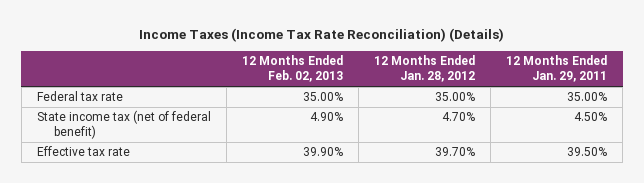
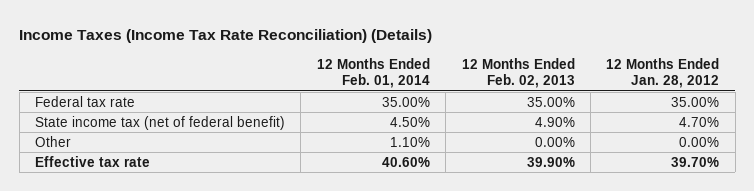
[506,55,608,83] 12 Months Ended Jan. 29, 2011 -> none
none -> [316,57,430,89] 12 Months Ended Feb. 01, 2014
none -> [35,135,72,147] Other

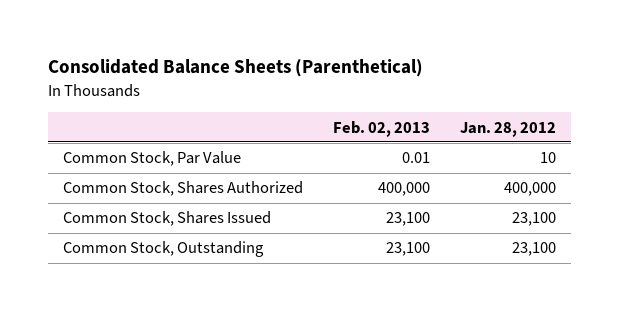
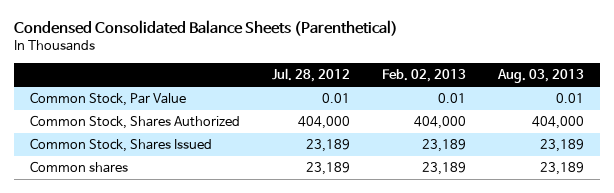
[47,59,423,78] Consolidated Balance Sheets (Parenthetical) -> [13,20,398,37] Condensed Consolidated Balance Sheets (Parenthetical)
[460,121,557,137] Jan. 28, 2012 -> none
none -> [271,68,350,83] Jul. 28, 2012
none -> [497,69,585,84] Aug. 03, 2013
[377,182,430,197] 400,000 -> [413,116,466,130] 404,000
[385,212,430,227] 23,100 -> [421,139,466,153] 23,189
[62,241,264,258] Common Stock, Outstanding -> [29,161,128,174] Common shares
[385,242,430,257] 23,100 -> [421,162,466,176] 23,189

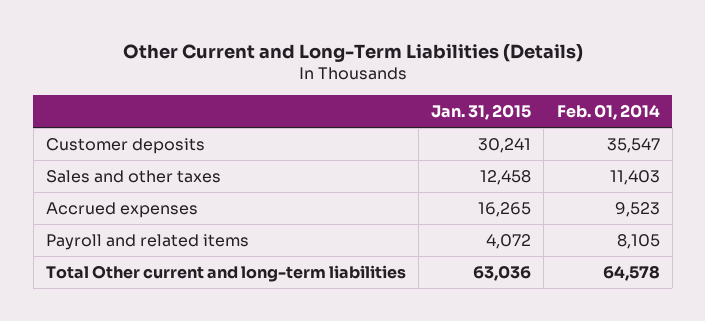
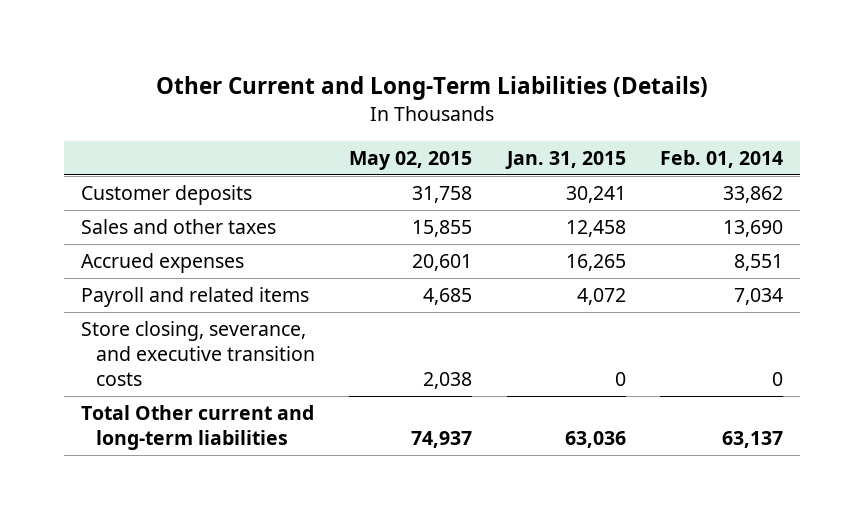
none -> [349,150,473,170] May 02, 2015
[606,137,660,153] 35,547 -> [722,186,783,204] 33,862
[609,169,660,185] 11,403 -> [722,220,783,238] 13,690
[614,201,660,217] 9,523 -> [733,254,783,272] 8,551
[616,233,660,249] 8,105 -> [733,288,783,306] 7,034
none -> [80,321,316,386] Store closing, severance, and executive transition costs
[602,264,660,281] 64,578 -> [721,431,783,449] 63,137

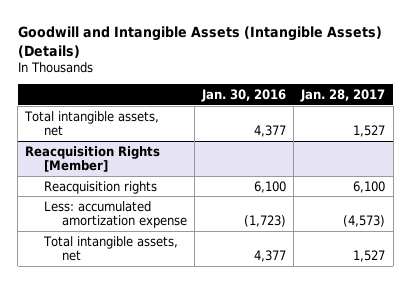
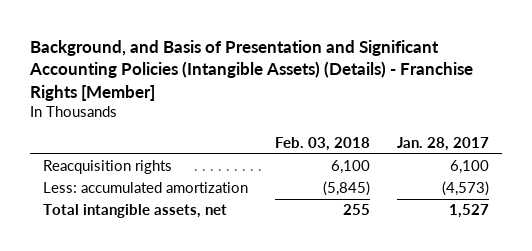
[17,25,382,58] Goodwill and Intangible Assets (Intangible Assets) (Details) -> [29,39,474,101] Background, and Basis of Presentation and Significant Accounting Policies (Intangible Assets) (Details) - Franchise Rights [Member]
[201,89,287,103] Jan. 30, 2016 -> none
none -> [275,137,371,152] Feb. 03, 2018
[24,110,160,137] Total intangible assets, net -> none
[25,145,161,173] Reacquisition Rights [Member] -> none
[43,200,188,229] Less: accumulated amortization expense -> [43,182,249,194] Less: accumulated amortization

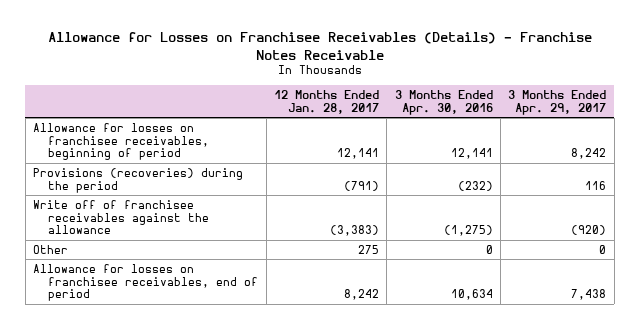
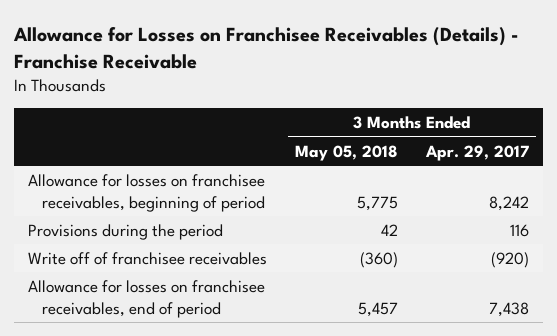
[47,32,592,60] Allowance for Losses on Franchisee Receivables (Details) - Franchise Notes Receivable -> [13,27,520,69] Allowance for Losses on Franchisee Receivables (Details) - Franchise Receivable
[273,90,379,114] 12 Months Ended Jan. 28, 2017 -> none
[394,90,493,115] 3 Months Ended Apr. 30, 2016 -> none
none -> [295,144,399,161] May 05, 2018
[33,244,69,254] Other -> none
[33,167,244,193] Provisions (recoveries) during the period -> [28,223,224,240] Provisions during the period
[33,199,210,235] Write off of franchisee receivables against the allowance -> [28,251,268,265] Write off of franchisee receivables

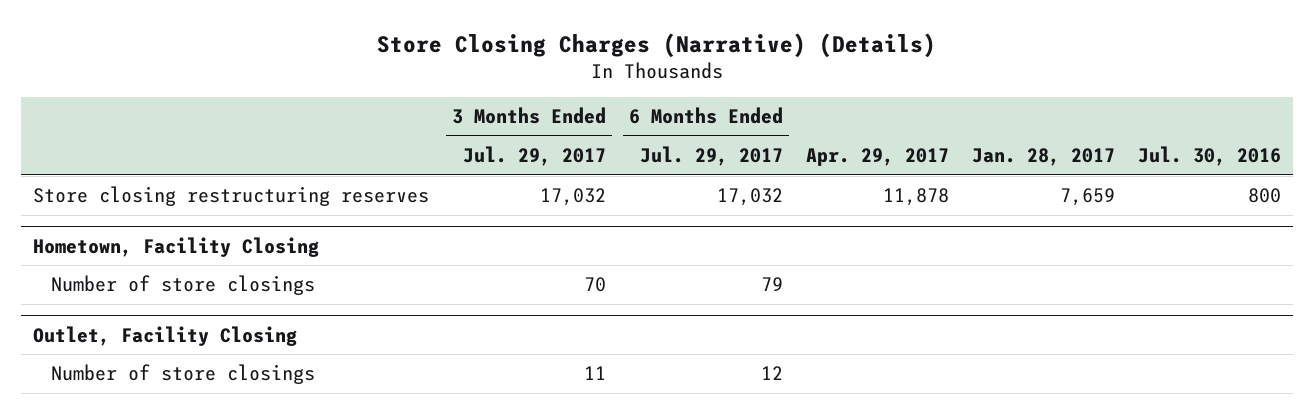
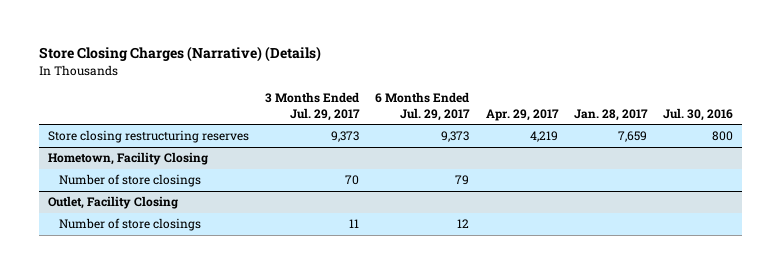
[540,188,607,207] 17,032 -> [331,131,360,143] 9,373
[717,188,784,207] 17,032 -> [441,131,470,143] 9,373
[883,188,950,207] 11,878 -> [529,131,558,143] 4,219

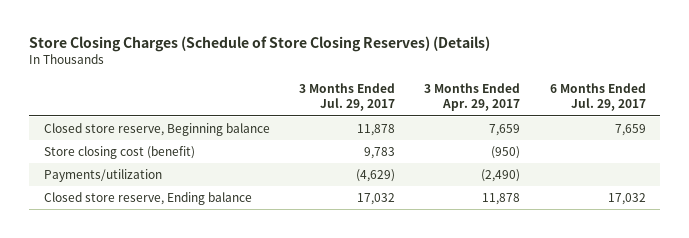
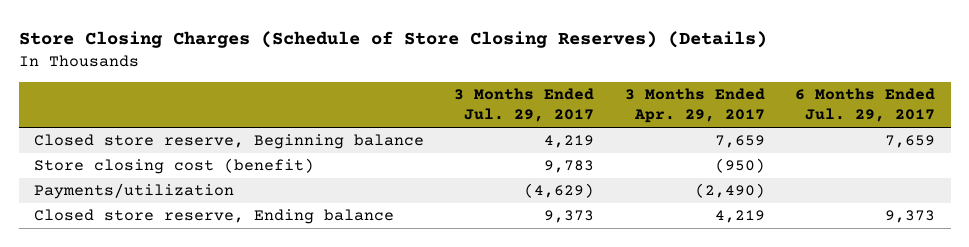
[356,124,395,137] 11,878 -> [544,135,595,149] 4,219
[356,193,395,206] 17,032 -> [544,210,595,224] 9,373
[482,193,521,206] 11,878 -> [714,210,765,224] 4,219
[607,193,646,206] 17,032 -> [885,210,936,224] 9,373

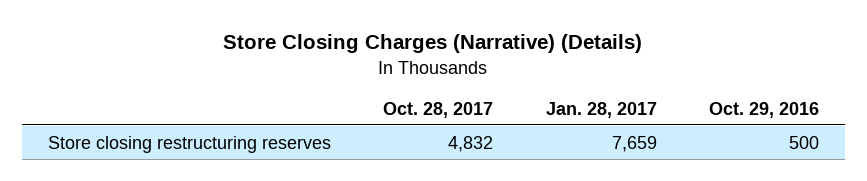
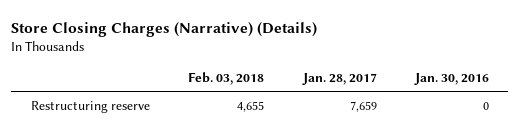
[383,101,494,118] Oct. 28, 2017 -> none
[709,101,820,118] Oct. 29, 2016 -> none
none -> [188,72,265,86] Feb. 03, 2018
none -> [413,73,489,86] Jan. 30, 2016
[47,135,331,153] Store closing restructuring reserves -> [30,100,150,113] Restructuring reserve

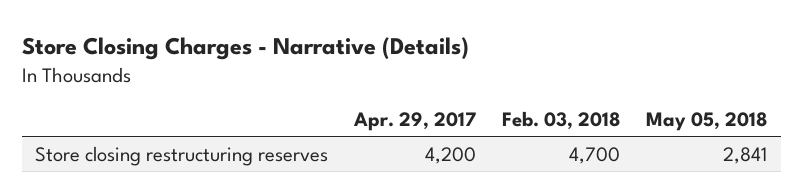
[11,21,318,37] Store Closing Charges (Narrative) (Details) -> [21,36,469,60] Store Closing Charges - Narrative (Details)
[301,73,377,86] Jan. 28, 2017 -> none
[413,73,489,86] Jan. 30, 2016 -> none
none -> [353,112,477,132] Apr. 29, 2017
none -> [646,112,768,132] May 05, 2018
[30,100,150,113] Restructuring reserve -> [34,145,328,166] Store closing restructuring reserves
[237,100,265,112] 4,655 -> [569,146,621,164] 4,700

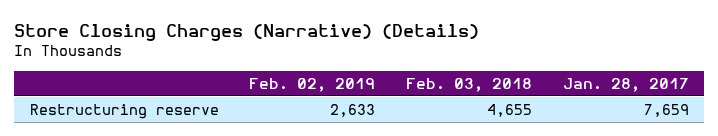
[21,36,469,60] Store Closing Charges - Narrative (Details) -> [14,23,480,41] Store Closing Charges (Narrative) (Details)
[353,112,477,132] Apr. 29, 2017 -> none
[646,112,768,132] May 05, 2018 -> none
none -> [249,77,376,92] Feb. 02, 2019
none -> [562,77,689,92] Jan. 28, 2017
[34,145,328,166] Store closing restructuring reserves -> [29,103,219,119] Restructuring reserve
[569,146,621,164] 4,700 -> [487,103,533,117] 4,655

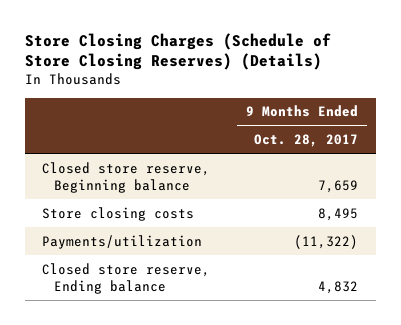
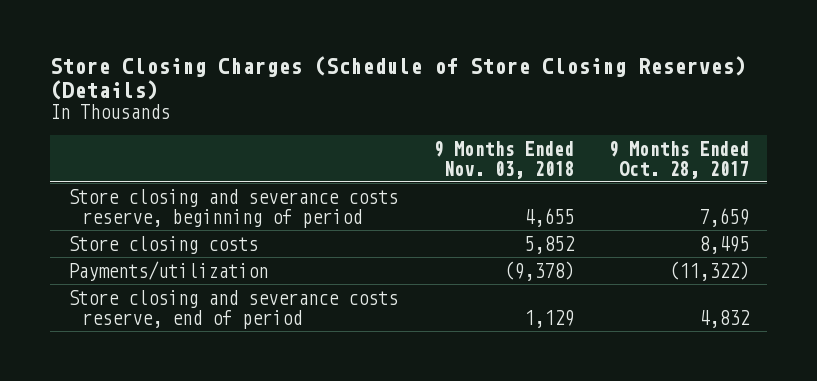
none -> [433,140,574,179] 9 Months Ended Nov. 03, 2018
[42,161,211,193] Closed store reserve, Beginning balance -> [67,188,398,228] Store closing and severance costs reserve, beginning of period
[42,262,211,294] Closed store reserve, Ending balance -> [67,289,398,329] Store closing and severance costs reserve, end of period

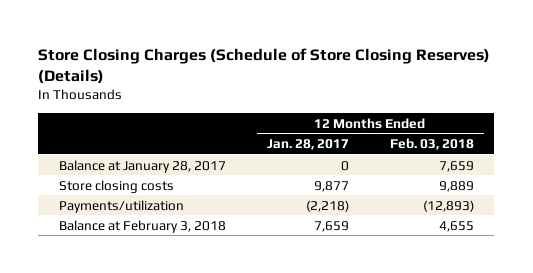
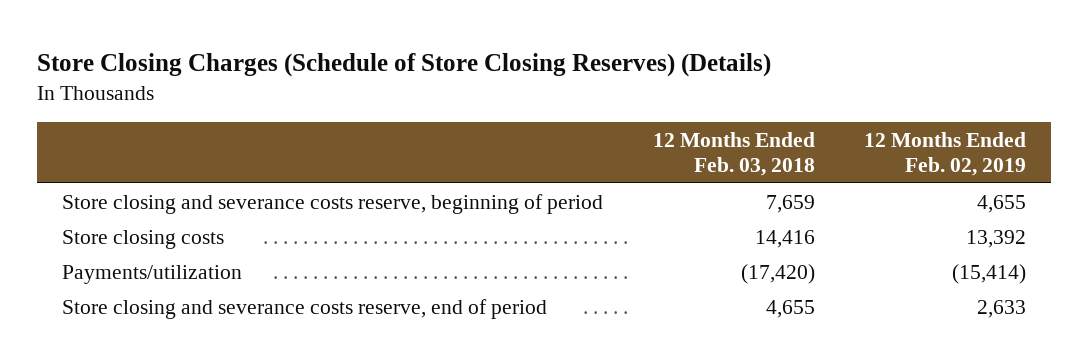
[266,139,349,151] Jan. 28, 2017 -> none
none -> [864,131,1027,176] 12 Months Ended Feb. 02, 2019
[58,159,226,173] Balance at January 28, 2017 -> [62,193,604,214] Store closing and severance costs reserve, beginning of period
[438,180,474,192] 9,889 -> [754,229,815,248] 14,416
[422,199,474,212] (12,893) -> [740,263,815,284] (17,420)
[58,219,226,233] Balance at February 3, 2018 -> [62,298,548,319] Store closing and severance costs reserve, end of period

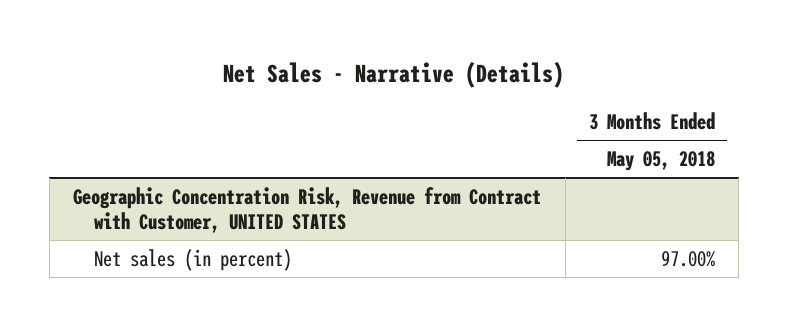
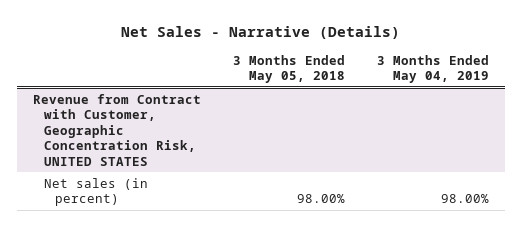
none -> [376,54,489,84] 3 Months Ended May 04, 2019
[73,186,542,233] Geographic Concentration Risk, Revenue from Contract with Customer, UNITED STATES -> [33,93,202,166] Revenue from Contract with Customer, Geographic Concentration Risk, UNITED STATES
[660,250,715,267] 97.00% -> [296,194,345,204] 98.00%

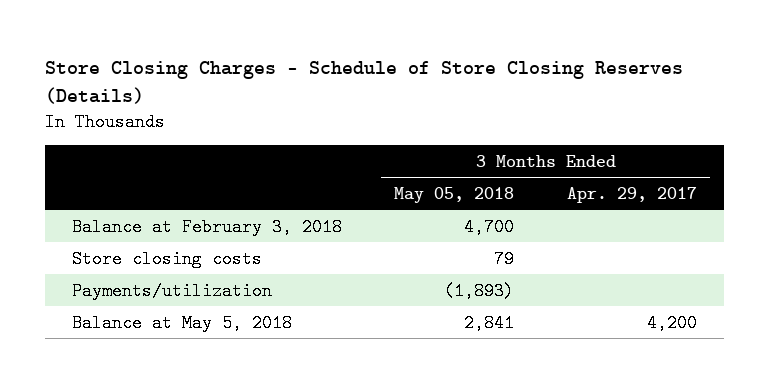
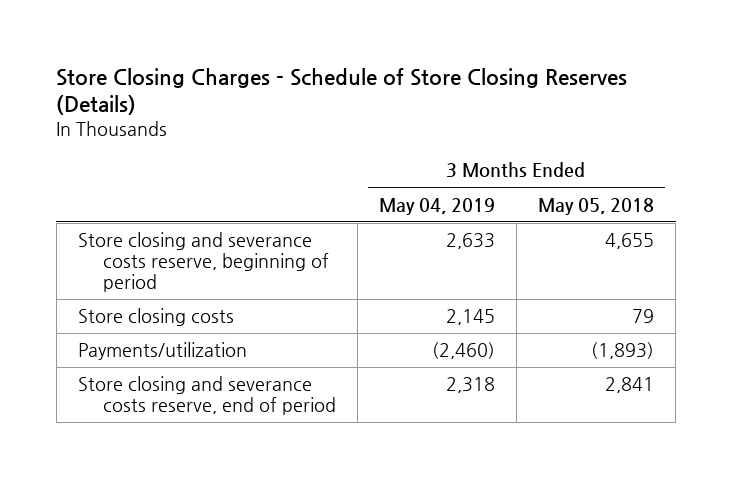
[567,186,698,203] Apr. 29, 2017 -> none
none -> [378,197,495,215] May 04, 2019
[71,217,342,236] Balance at February 3, 2018 -> none
none -> [77,232,329,293] Store closing and severance costs reserve, beginning of period
[71,313,292,332] Balance at May 5, 2018 -> [77,376,336,416] Store closing and severance costs reserve, end of period

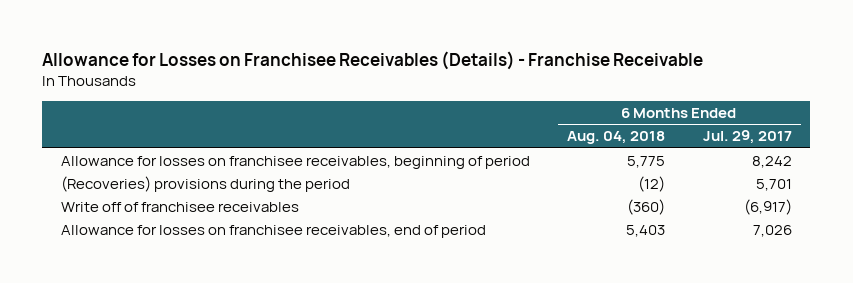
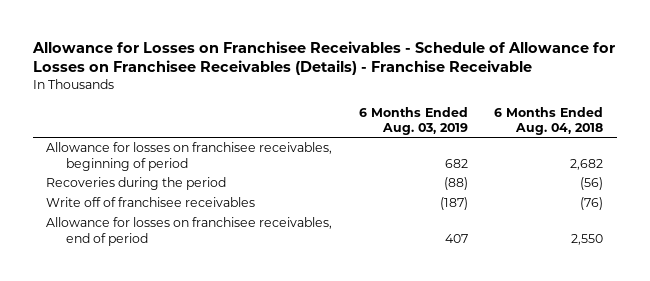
[42,50,704,70] Allowance for Losses on Franchisee Receivables (Details) - Franchise Receivable -> [31,40,615,76] Allowance for Losses on Franchisee Receivables - Schedule of Allowance for Losses on Franchisee Receivables (Details) - Franchise Receivable
[702,130,792,145] Jul. 29, 2017 -> none
none -> [358,106,468,135] 6 Months Ended Aug. 03, 2019
[627,156,666,169] 5,775 -> [570,158,604,170] 2,682
[61,176,351,193] (Recoveries) provisions during the period -> [46,177,227,191] Recoveries during the period
[638,176,666,193] (12) -> [580,177,604,191] (56)
[627,199,666,216] (360) -> [580,197,604,211] (76)
[626,225,666,238] 5,403 -> [571,233,604,245] 2,550

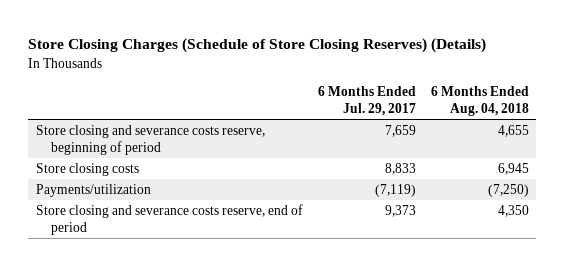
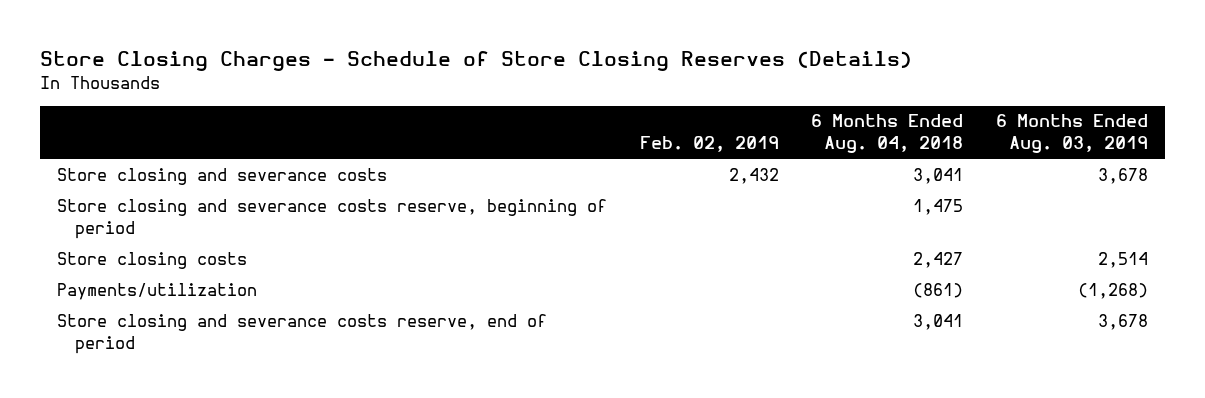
[28,38,487,54] Store Closing Charges (Schedule of Store Closing Reserves) (Details) -> [40,51,913,72] Store Closing Charges - Schedule of Store Closing Reserves (Details)
[317,86,416,117] 6 Months Ended Jul. 29, 2017 -> none
none -> [639,136,779,153] Feb. 02, 2019
none -> [996,114,1149,154] 6 Months Ended Aug. 03, 2019
none -> [56,167,387,185] Store closing and severance costs
[497,124,529,137] 4,655 -> [913,198,964,215] 1,475
[497,162,529,175] 6,945 -> [913,251,964,268] 2,427
[487,183,529,197] (7,250) -> [913,282,964,298] (861)
[497,204,529,217] 4,350 -> [913,313,964,330] 3,041

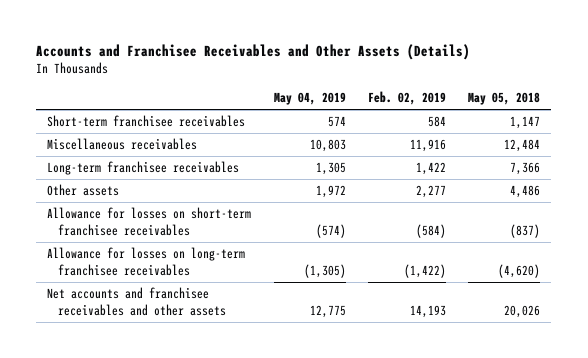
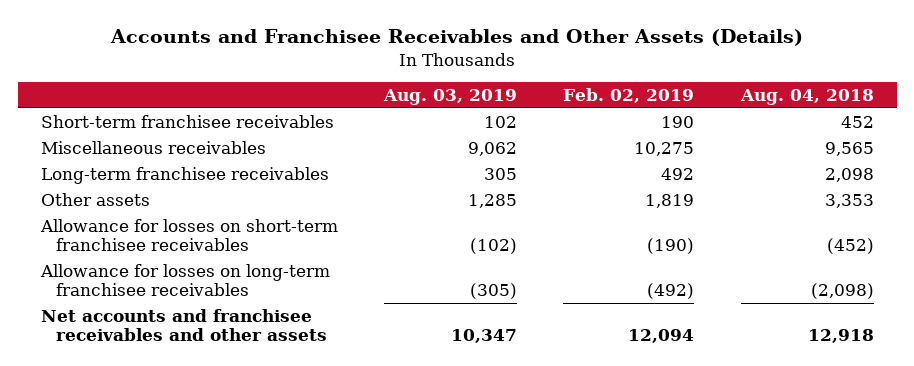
[273,92,346,106] May 04, 2019 -> none
[468,92,541,106] May 05, 2018 -> none
none -> [383,88,518,105] Aug. 03, 2019
none -> [739,88,874,105] Aug. 04, 2018
[428,116,447,128] 584 -> [661,115,695,128] 190
[410,139,447,153] 11,916 -> [634,141,695,156] 10,275
[416,162,447,176] 1,422 -> [661,167,695,180] 492
[416,185,447,199] 2,277 -> [645,193,695,208] 1,819
[416,223,447,238] (584) -> [647,237,695,254] (190)
[404,263,447,278] (1,422) -> [647,282,695,299] (492)
[410,304,447,318] 14,193 -> [628,328,695,343] 12,094

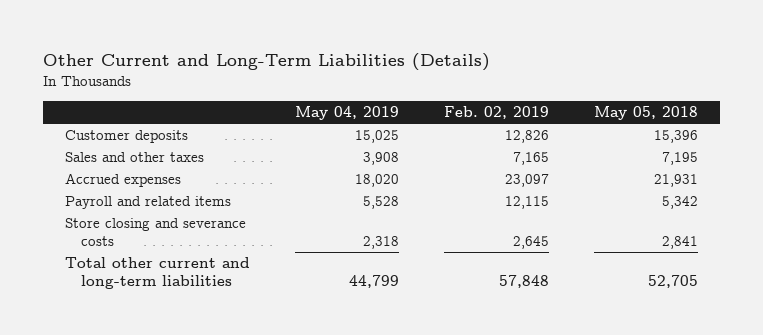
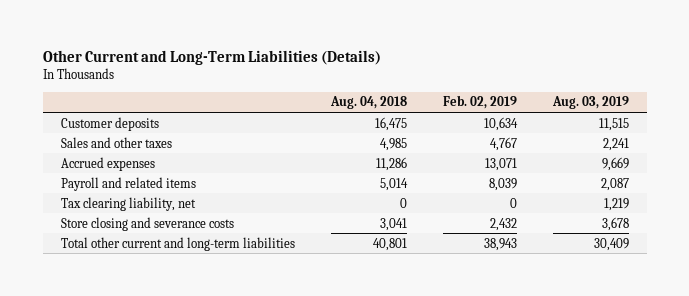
[295,106,400,121] May 04, 2019 -> none
[593,106,698,121] May 05, 2018 -> none
none -> [329,96,407,110] Aug. 04, 2018
none -> [551,96,629,110] Aug. 03, 2019
[504,130,549,144] 12,826 -> [483,116,518,131] 10,634
[512,152,549,166] 7,165 -> [489,136,517,151] 4,767
[504,174,549,188] 23,097 -> [484,157,517,171] 13,071
[504,196,549,210] 12,115 -> [488,177,517,191] 8,039
none -> [60,196,196,211] Tax clearing liability, net
[512,236,549,250] 2,645 -> [489,217,517,231] 2,432
[498,275,549,289] 57,848 -> [483,237,517,251] 38,943

